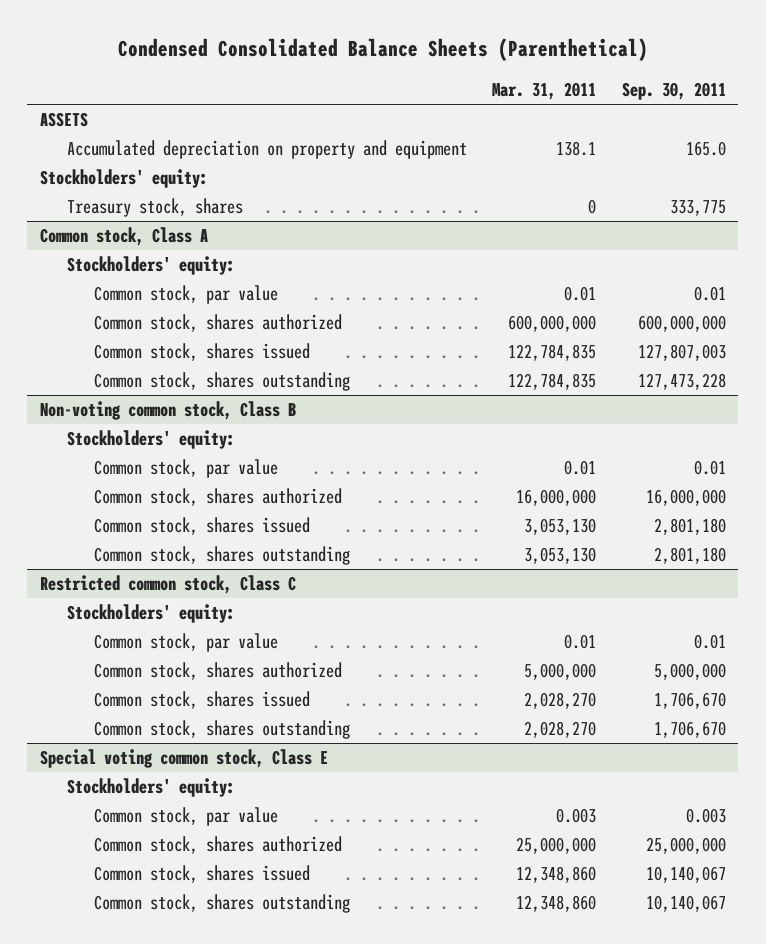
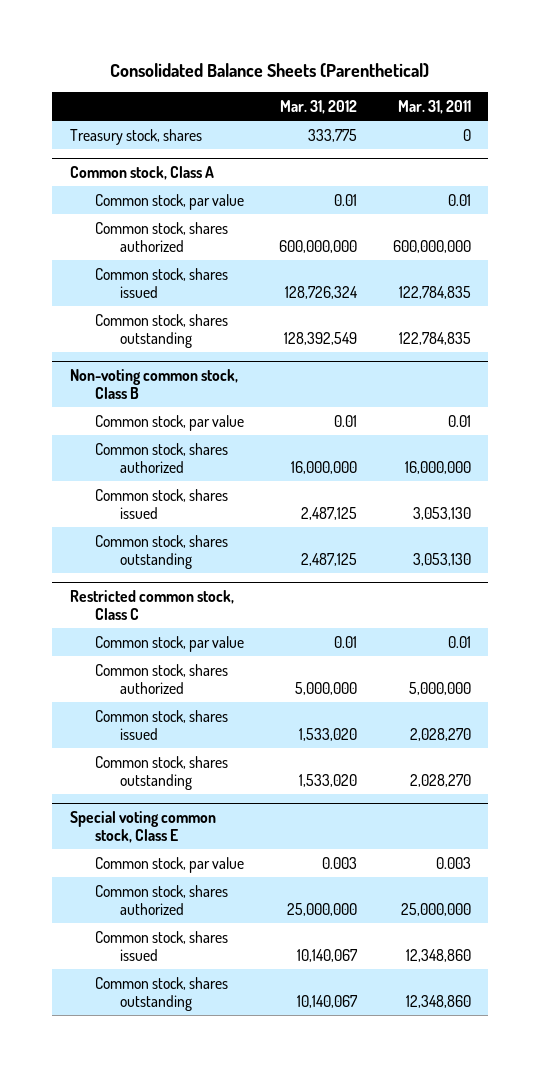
[117,38,648,62] Condensed Consolidated Balance Sheets (Parenthetical) -> [110,62,430,78] Consolidated Balance Sheets (Parenthetical)
[621,82,726,101] Sep. 30, 2011 -> none
none -> [280,99,358,114] Mar. 31, 2012
[40,112,89,128] ASSETS -> none
[66,140,467,160] Accumulated depreciation on property and equipment -> none
[40,169,209,189] Stockholders' equity: -> none
[66,256,235,276] Stockholders' equity: -> none
[66,430,235,450] Stockholders' equity: -> none
[66,604,235,624] Stockholders' equity: -> none
[66,778,235,798] Stockholders' equity: -> none

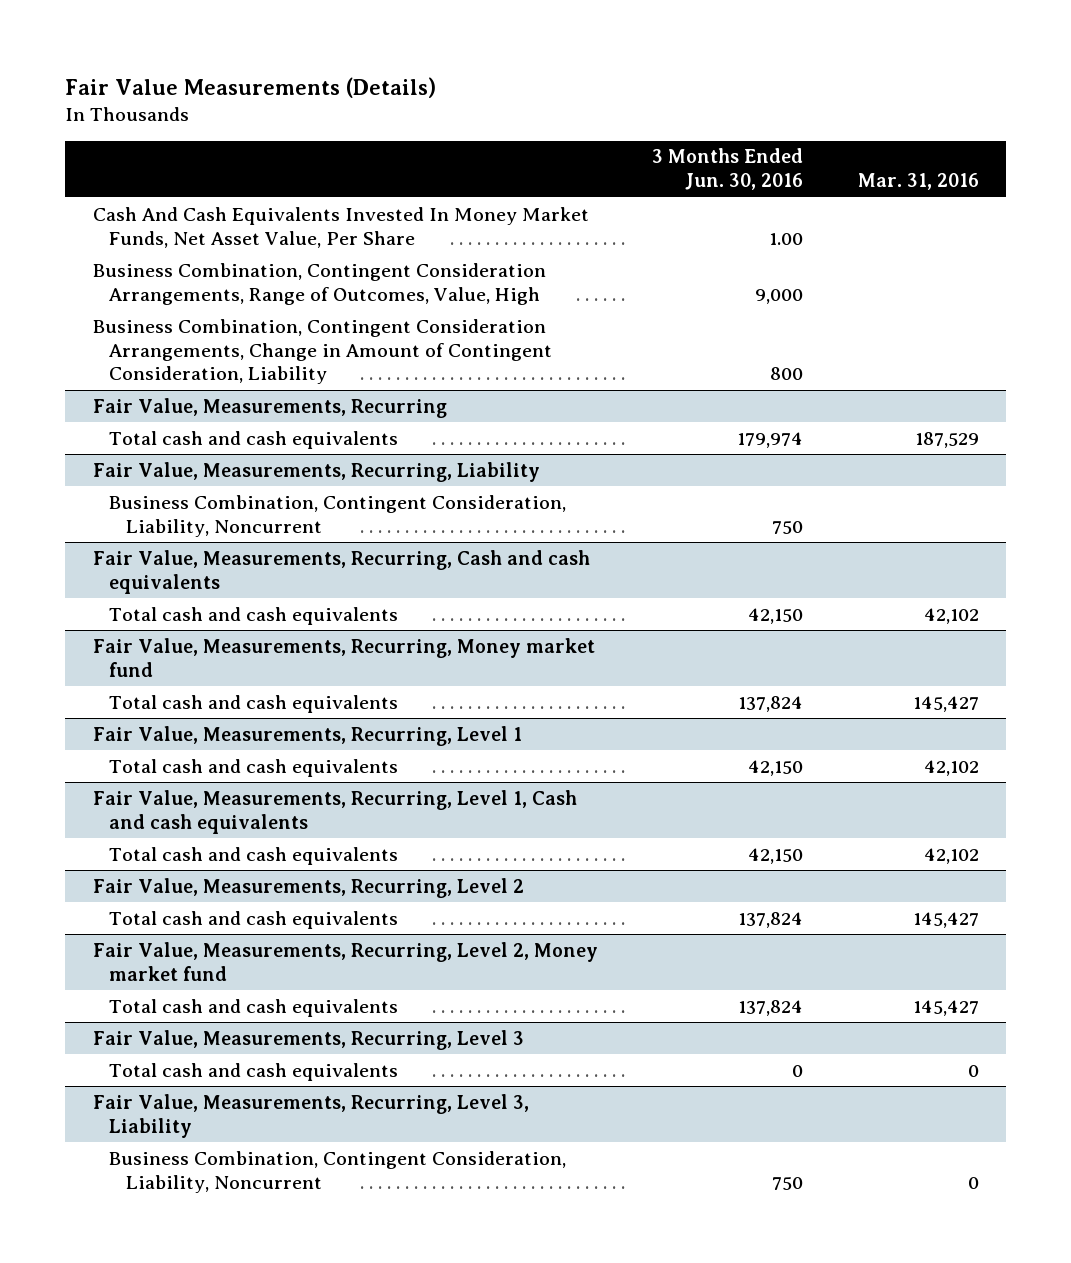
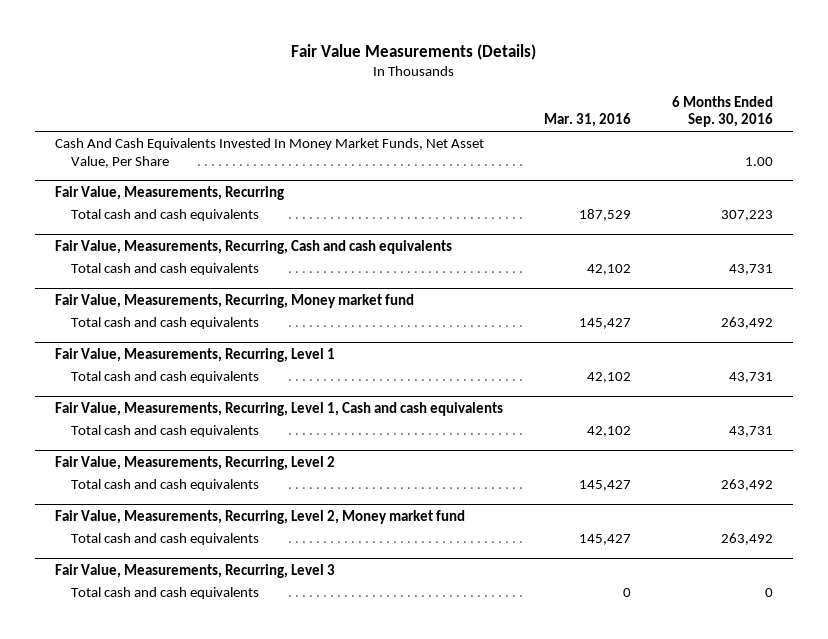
[652,148,804,191] 3 Months Ended Jun. 30, 2016 -> none
none -> [671,95,773,128] 6 Months Ended Sep. 30, 2016
[92,262,546,305] Business Combination, Contingent Consideration Arrangements, Range of Outcomes, Value, High -> none
[92,318,553,385] Business Combination, Contingent Consideration Arrangements, Change in Amount of Contingent Consideration, Liability -> none
[92,461,540,482] Fair Value, Measurements, Recurring, Liability -> none
[109,494,567,537] Business Combination, Contingent Consideration, Liability, Noncurrent -> none
[92,1093,529,1138] Fair Value, Measurements, Recurring, Level 3, Liability -> none
[109,1150,567,1193] Business Combination, Contingent Consideration, Liability, Noncurrent -> none

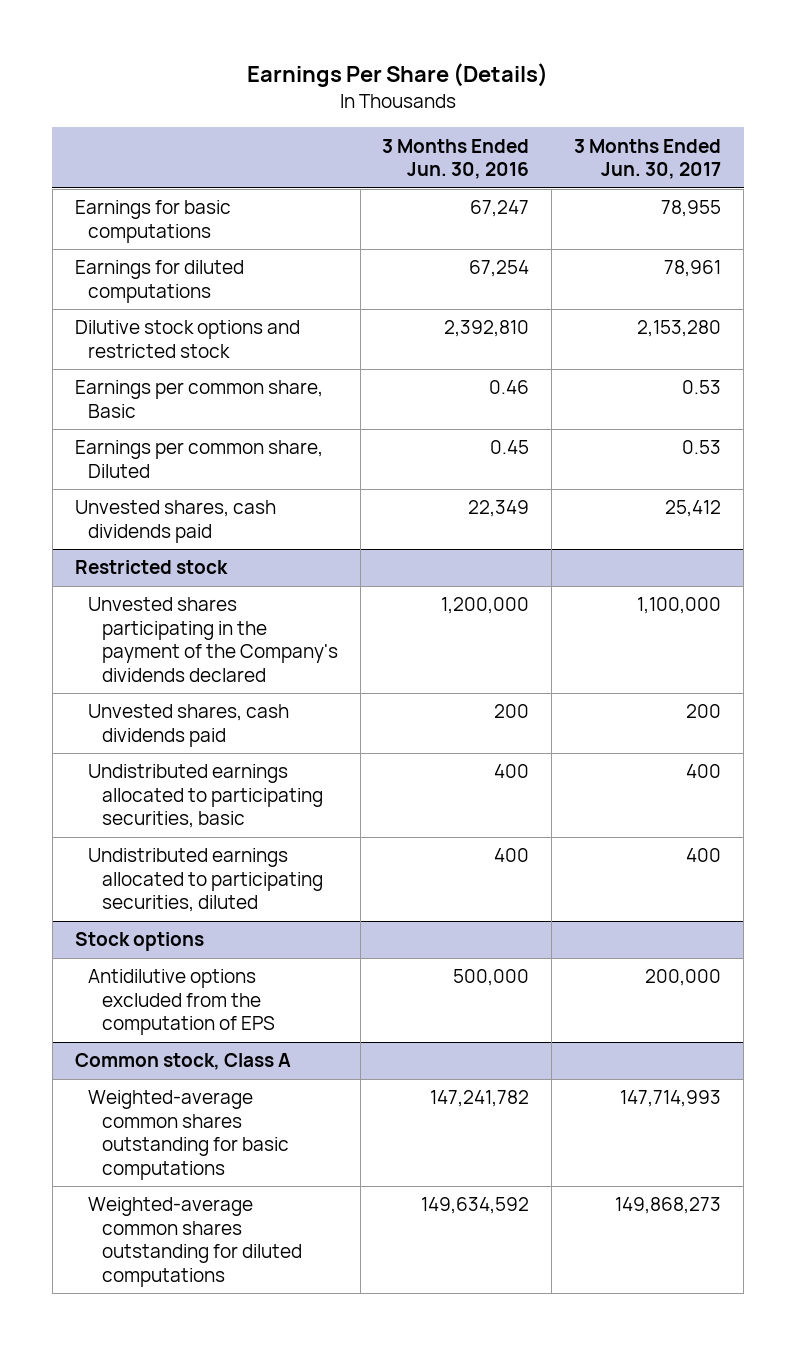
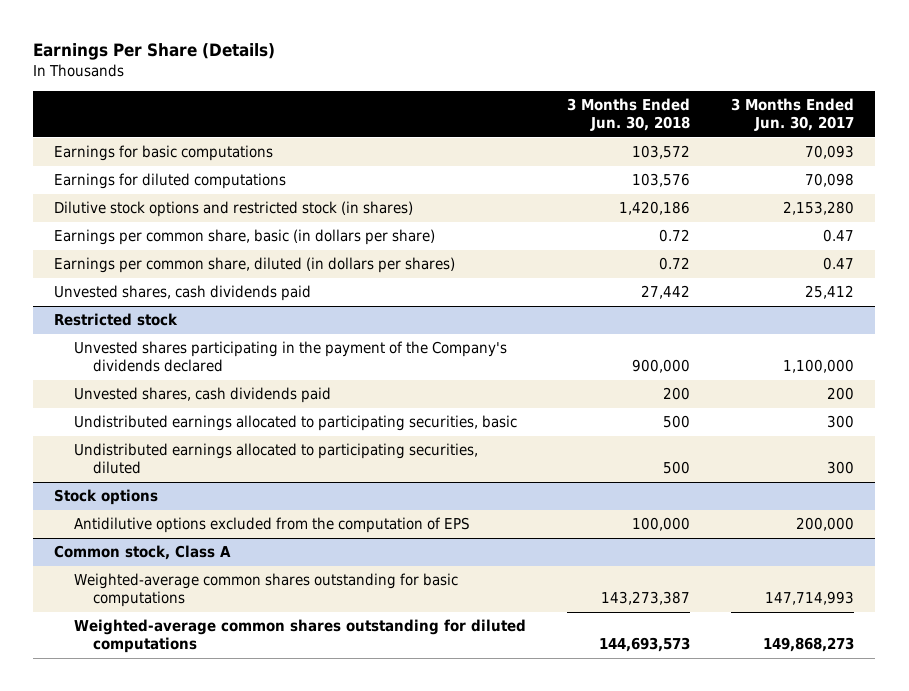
[382,138,530,180] 3 Months Ended Jun. 30, 2016 -> none
none -> [567,97,691,132] 3 Months Ended Jun. 30, 2018
[661,200,722,218] 78,955 -> [805,145,855,160] 70,093
[664,260,722,278] 78,961 -> [805,173,855,188] 70,098
[74,320,300,358] Dilutive stock options and restricted stock -> [54,201,414,218] Dilutive stock options and restricted stock (in shares)
[74,380,323,418] Earnings per common share, Basic -> [54,229,436,246] Earnings per common share, basic (in dollars per share)
[682,380,722,395] 0.53 -> [823,229,855,243] 0.47
[74,440,323,478] Earnings per common share, Diluted -> [54,257,456,274] Earnings per common share, diluted (in dollars per shares)
[682,440,722,455] 0.53 -> [823,257,855,271] 0.47
[686,764,722,779] 400 -> [827,415,855,429] 300
[686,848,722,863] 400 -> [827,461,855,475] 300

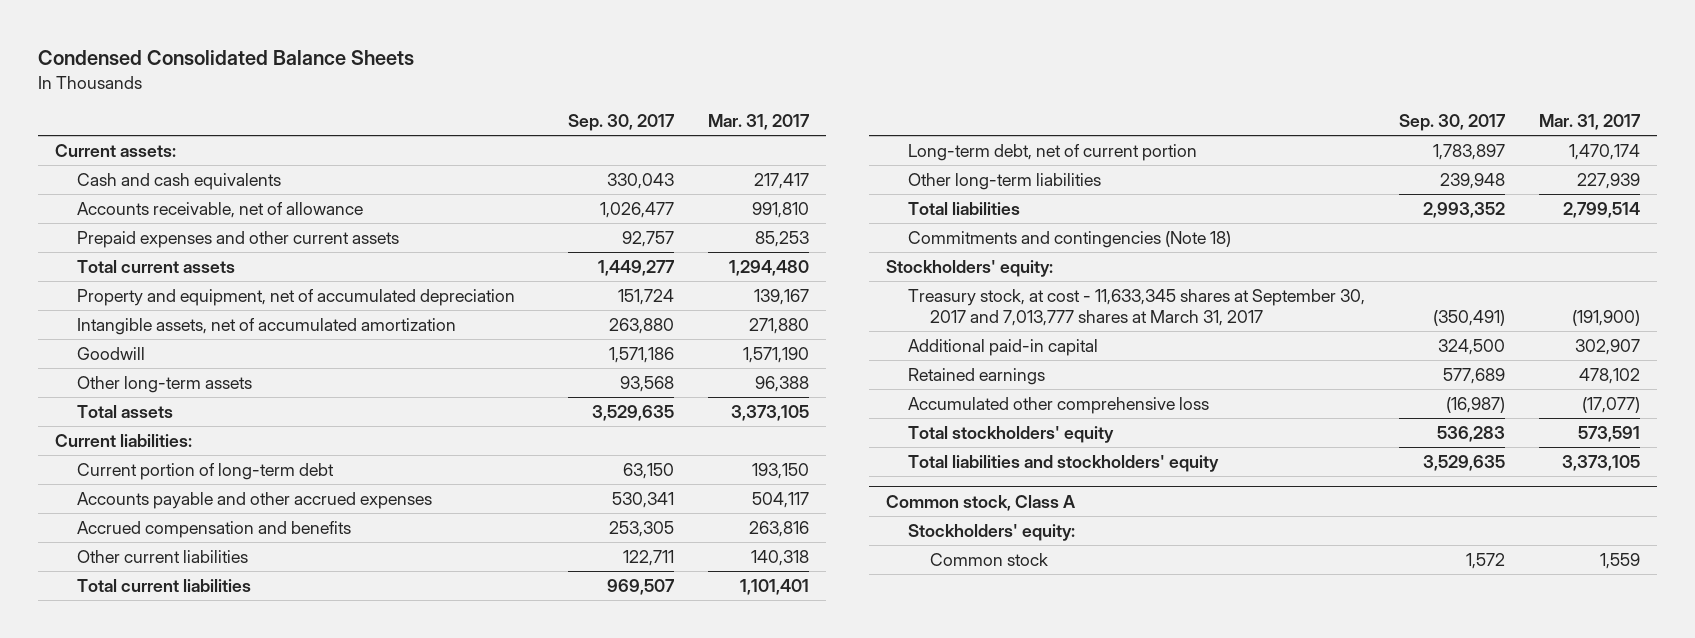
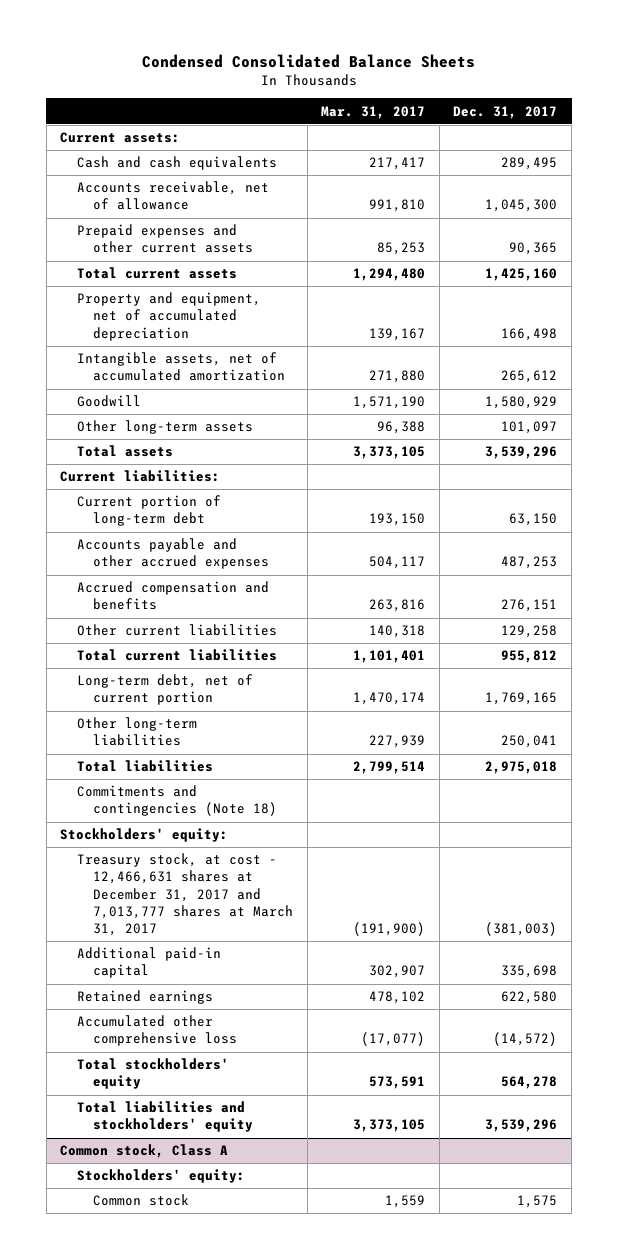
[567,114,675,132] Sep. 30, 2017 -> none
none -> [453,105,558,119] Dec. 31, 2017
[907,288,1365,327] Treasury stock, at cost - 11,633,345 shares at September 30, 2017 and 7,013,777 shares at March 31, 2017 -> [76,853,294,936] Treasury stock, at cost - 12,466,631 shares at December 31, 2017 and 7,013,777 shares at March 31, 2017

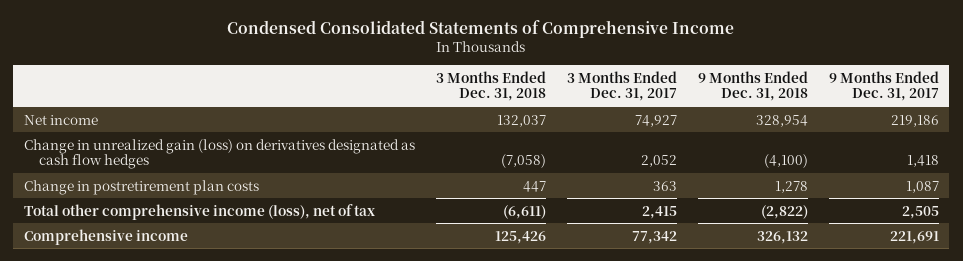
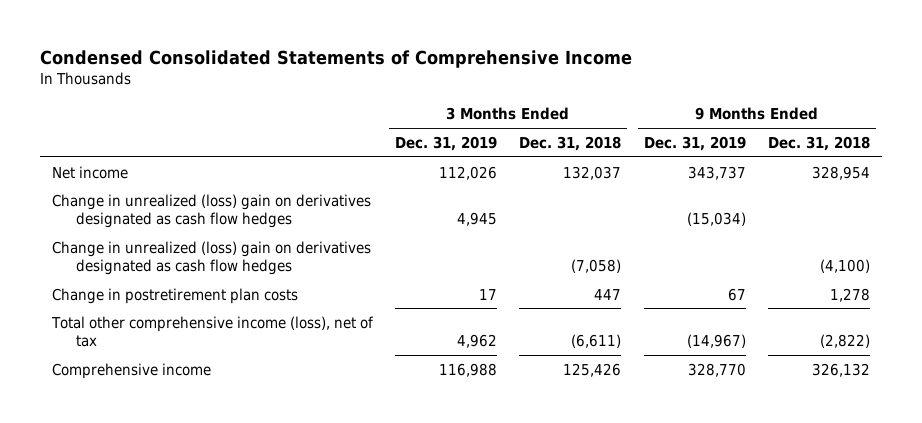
[566,70,677,102] 3 Months Ended Dec. 31, 2017 -> none
[828,70,939,102] 9 Months Ended Dec. 31, 2017 -> none
none -> [394,135,497,151] Dec. 31, 2019
none -> [643,135,746,151] Dec. 31, 2019
none -> [51,193,371,228] Change in unrealized (loss) gain on derivatives designated as cash flow hedges
[23,138,415,170] Change in unrealized gain (loss) on derivatives designated as cash flow hedges -> [51,240,371,275] Change in unrealized (loss) gain on derivatives designated as cash flow hedges

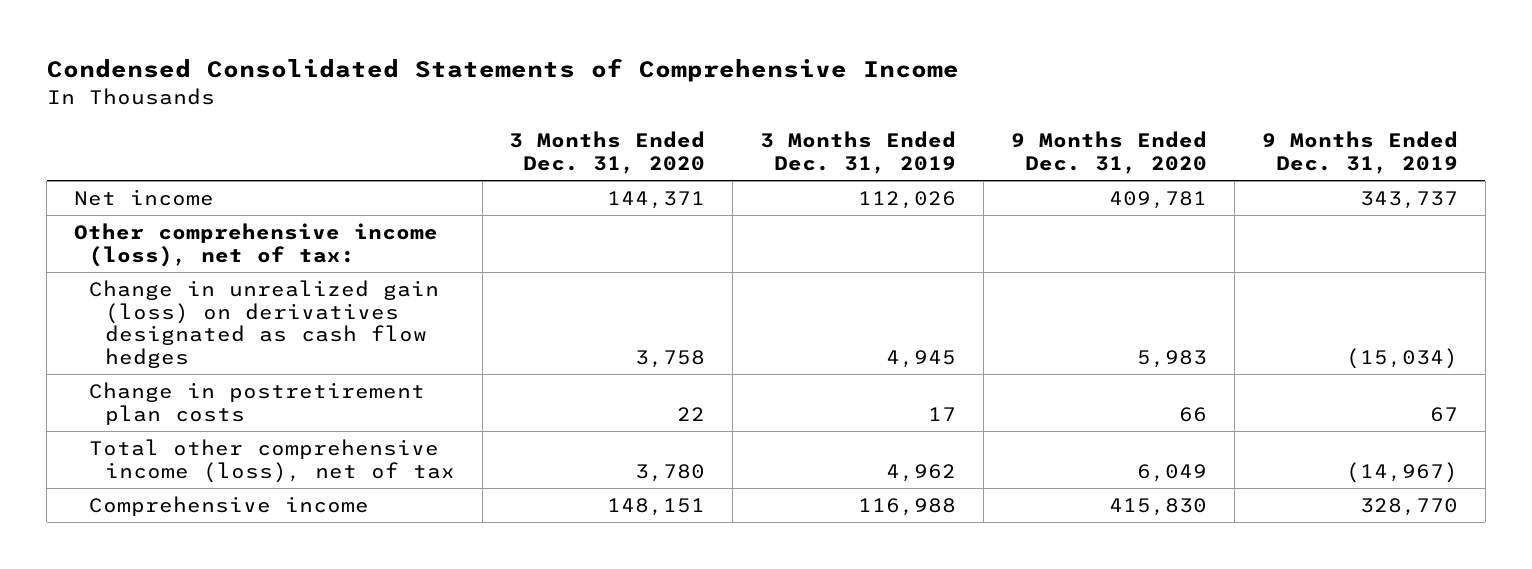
[519,135,622,151] Dec. 31, 2018 -> none
[768,135,871,151] Dec. 31, 2018 -> none
none -> [509,131,706,174] 3 Months Ended Dec. 31, 2020
none -> [1011,131,1208,174] 9 Months Ended Dec. 31, 2020
[51,240,371,275] Change in unrealized (loss) gain on derivatives designated as cash flow hedges -> none
none -> [74,223,439,267] Other comprehensive income (loss), net of tax:
[51,193,371,228] Change in unrealized (loss) gain on derivatives designated as cash flow hedges -> [89,280,440,368] Change in unrealized gain (loss) on derivatives designated as cash flow hedges

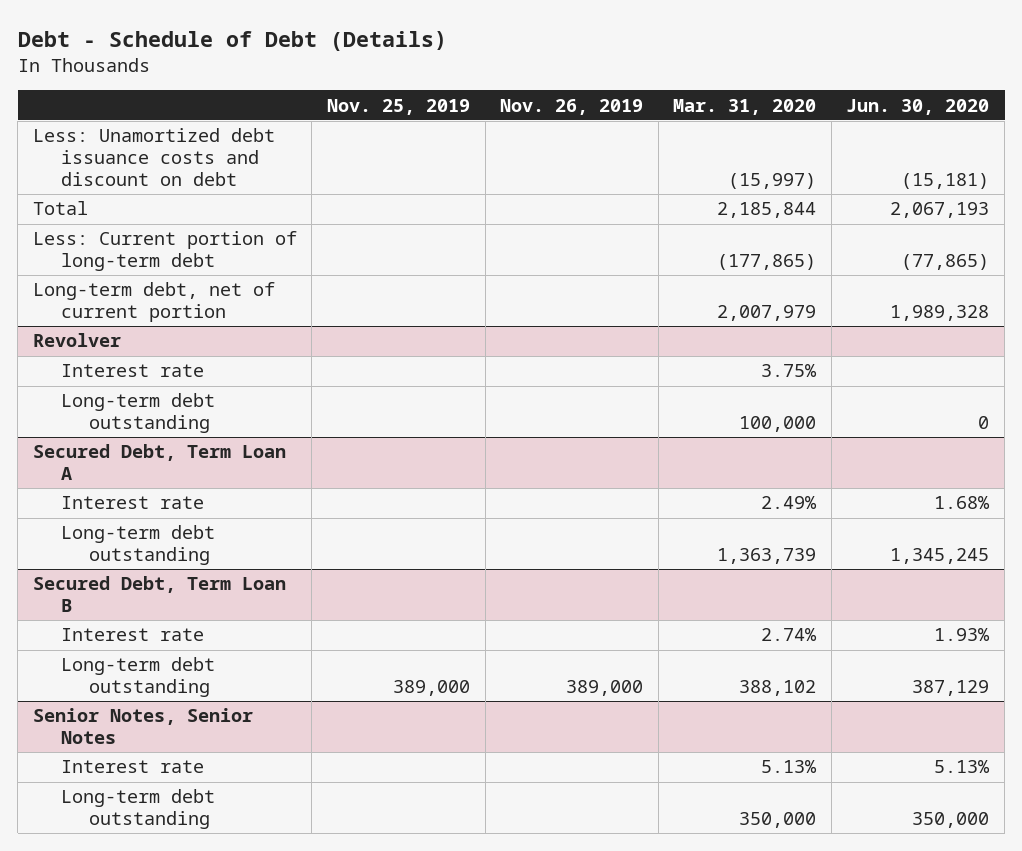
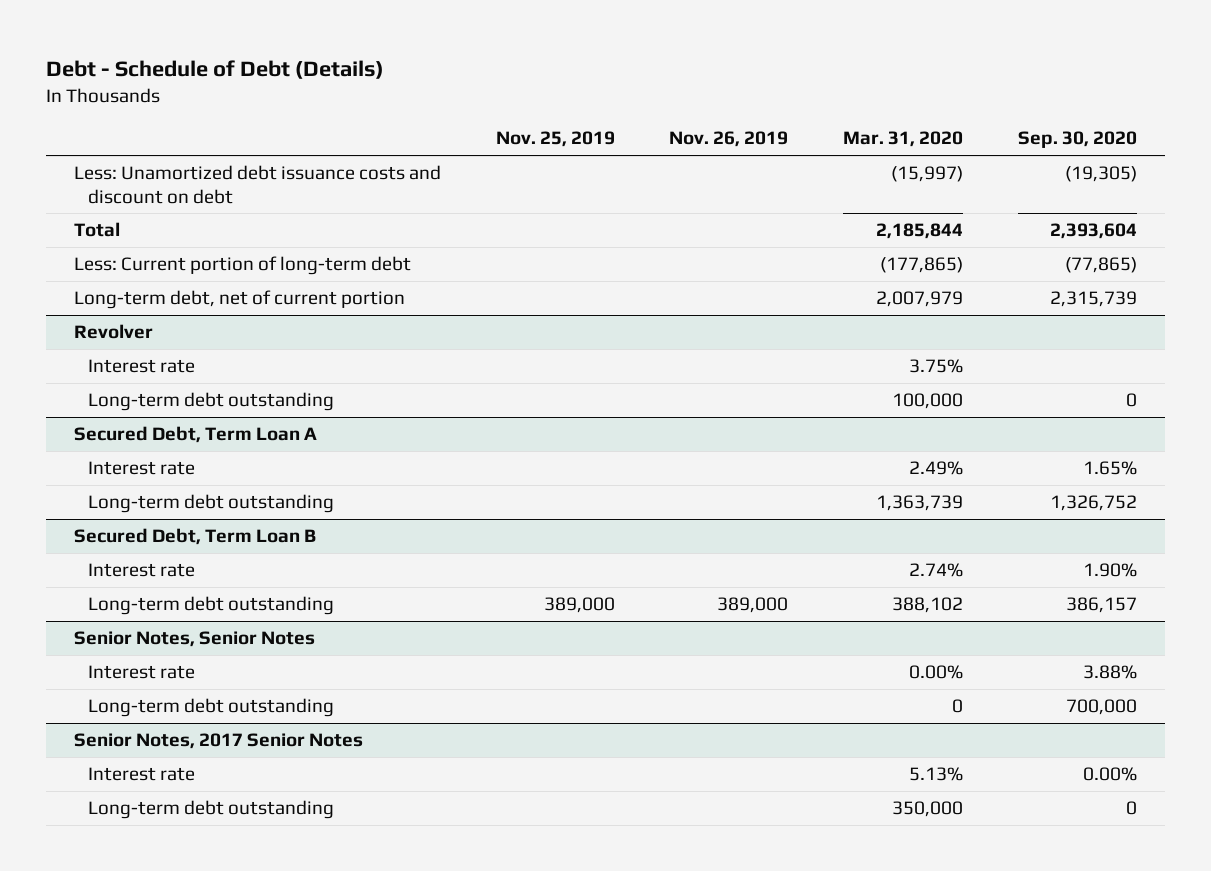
[846,98,990,115] Jun. 30, 2020 -> none
none -> [1018,131,1138,149] Sep. 30, 2020
none -> [87,665,195,680] Interest rate
none -> [87,698,334,718] Long-term debt outstanding
none -> [73,733,363,750] Senior Notes, 2017 Senior Notes

